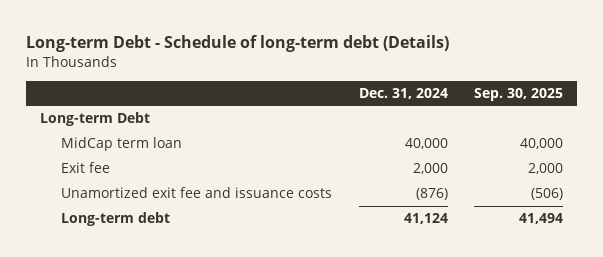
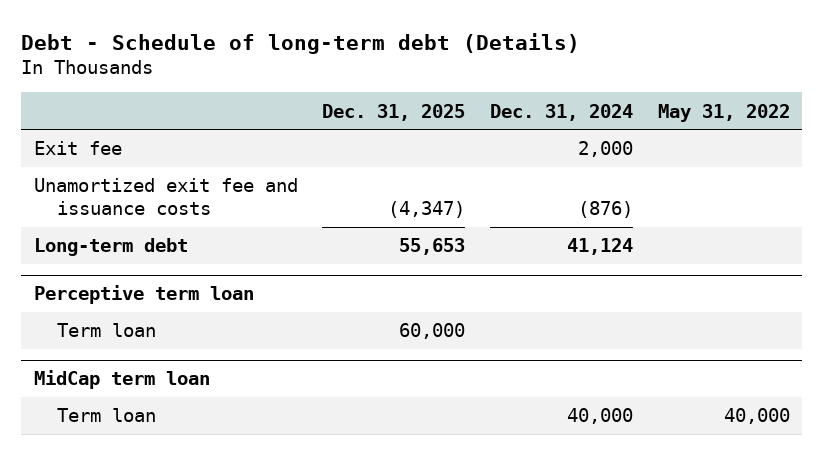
[26,34,450,52] Long-term Debt - Schedule of long-term debt (Details) -> [21,32,581,54] Debt - Schedule of long-term debt (Details)
[474,87,564,101] Sep. 30, 2025 -> none
none -> [322,103,466,121] Dec. 31, 2025
none -> [658,103,791,122] May 31, 2022
[39,112,150,127] Long-term Debt -> none
[60,137,182,152] MidCap term loan -> none
none -> [33,285,254,305] Perceptive term loan
none -> [57,323,157,338] Term loan
none -> [33,370,210,390] MidCap term loan
none -> [57,408,157,423] Term loan

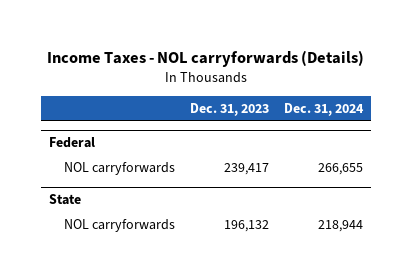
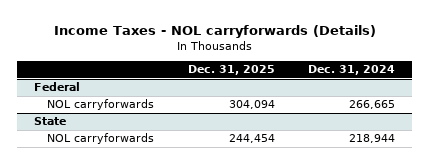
[190,103,270,117] Dec. 31, 2023 -> none
none -> [187,65,275,76] Dec. 31, 2025
[318,162,364,175] 266,655 -> [348,100,395,110] 266,665

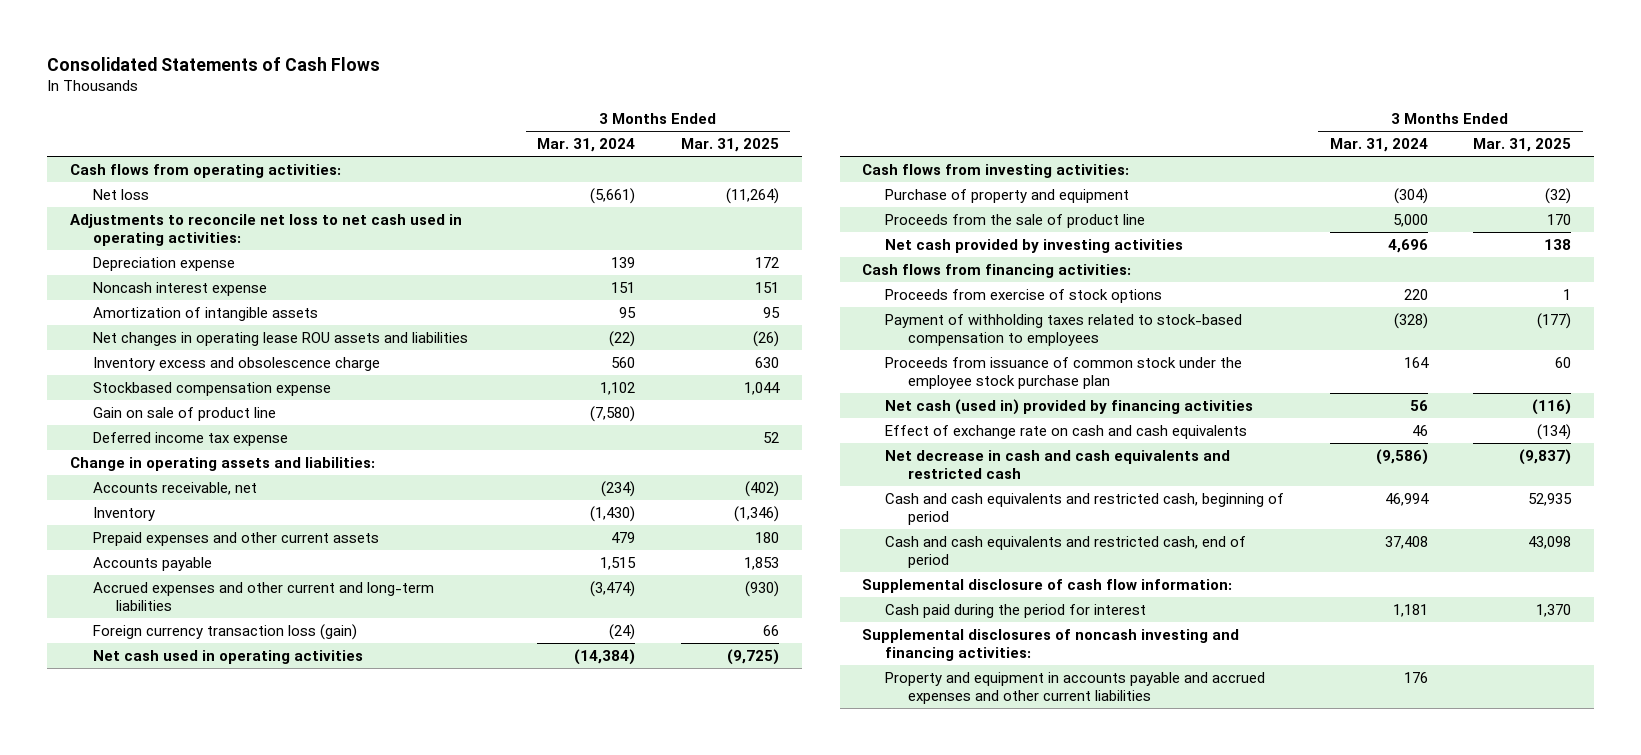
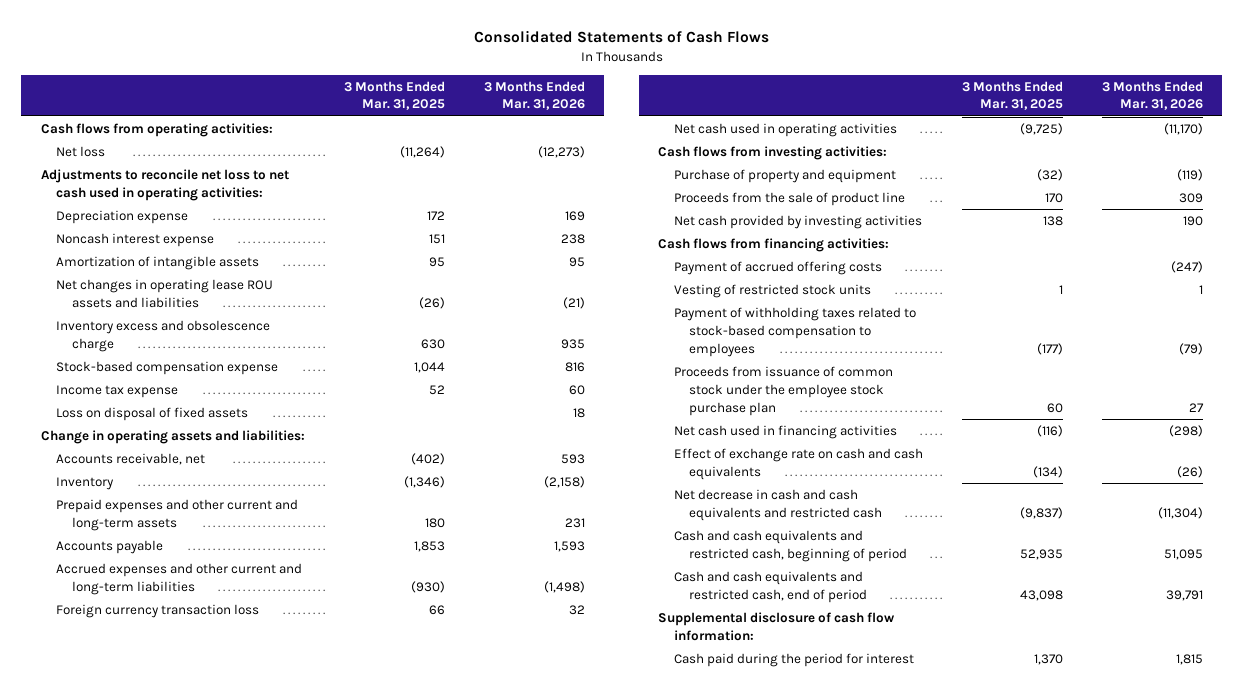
[537,138,636,153] Mar. 31, 2024 -> none
none -> [483,80,585,111] 3 Months Ended Mar. 31, 2026
[92,406,276,421] Gain on sale of product line -> none
[92,381,331,396] Stockbased compensation expense -> [56,360,279,375] Stock-based compensation expense
[92,431,288,446] Deferred income tax expense -> [56,384,179,398] Income tax expense
none -> [56,406,249,421] Loss on disposal of fixed assets
[92,531,379,546] Prepaid expenses and other current assets -> [56,498,299,531] Prepaid expenses and other current and long-term assets
[92,623,357,640] Foreign currency transaction loss (gain) -> [56,603,260,618] Foreign currency transaction loss
[885,288,1163,303] Proceeds from exercise of stock options -> none
none -> [673,260,882,275] Payment of accrued offering costs
none -> [673,283,871,298] Vesting of restricted stock units
[885,398,1254,415] Net cash (used in) provided by financing activities -> [673,424,897,439] Net cash used in financing activities
[862,628,1240,662] Supplemental disclosures of noncash investing and financing activities: -> none
[885,671,1266,705] Property and equipment in accounts payable and accrued expenses and other current liabilities -> none

